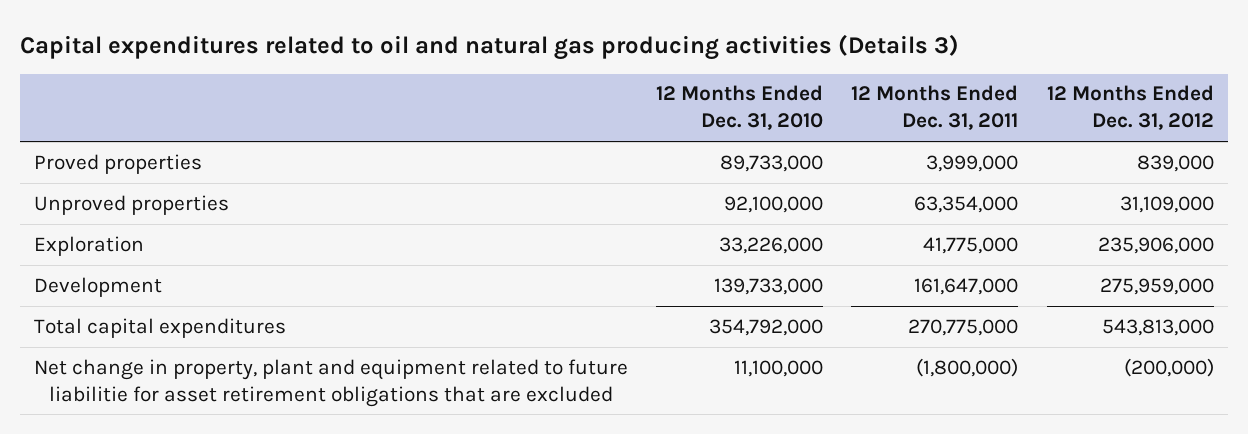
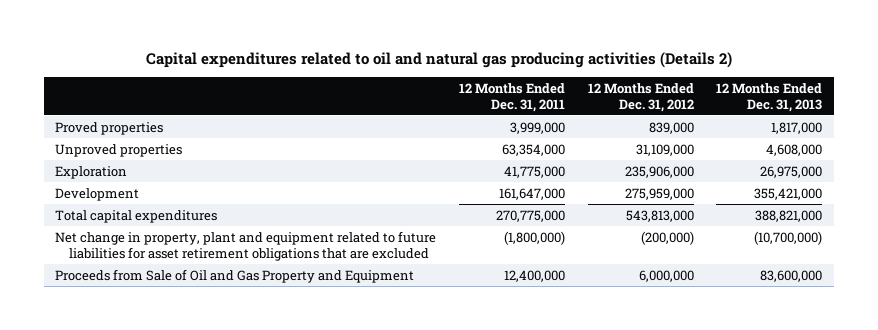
[19,33,959,60] Capital expenditures related to oil and natural gas producing activities (Details 3) -> [145,52,732,69] Capital expenditures related to oil and natural gas producing activities (Details 2)
[656,85,824,131] 12 Months Ended Dec. 31, 2010 -> none
none -> [716,82,823,112] 12 Months Ended Dec. 31, 2013
[34,358,629,407] Net change in property, plant and equipment related to future liabilitie for asset retirement obligations that are excluded -> [55,230,437,261] Net change in property, plant and equipment related to future liabilities for asset retirement obligations that are excluded
none -> [55,268,415,283] Proceeds from Sale of Oil and Gas Property and Equipment

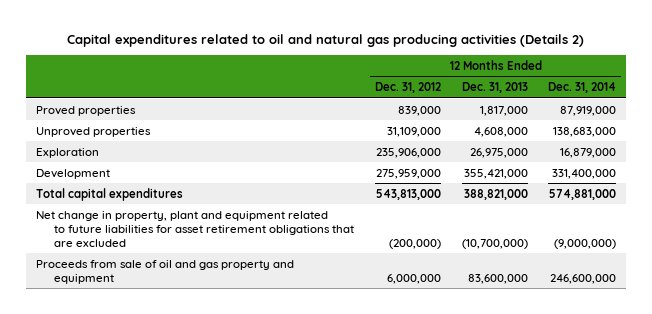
[458,82,565,112] 12 Months Ended Dec. 31, 2011 -> none
none -> [548,82,617,94] Dec. 31, 2014
[55,268,415,283] Proceeds from Sale of Oil and Gas Property and Equipment -> [36,259,295,284] Proceeds from sale of oil and gas property and equipment

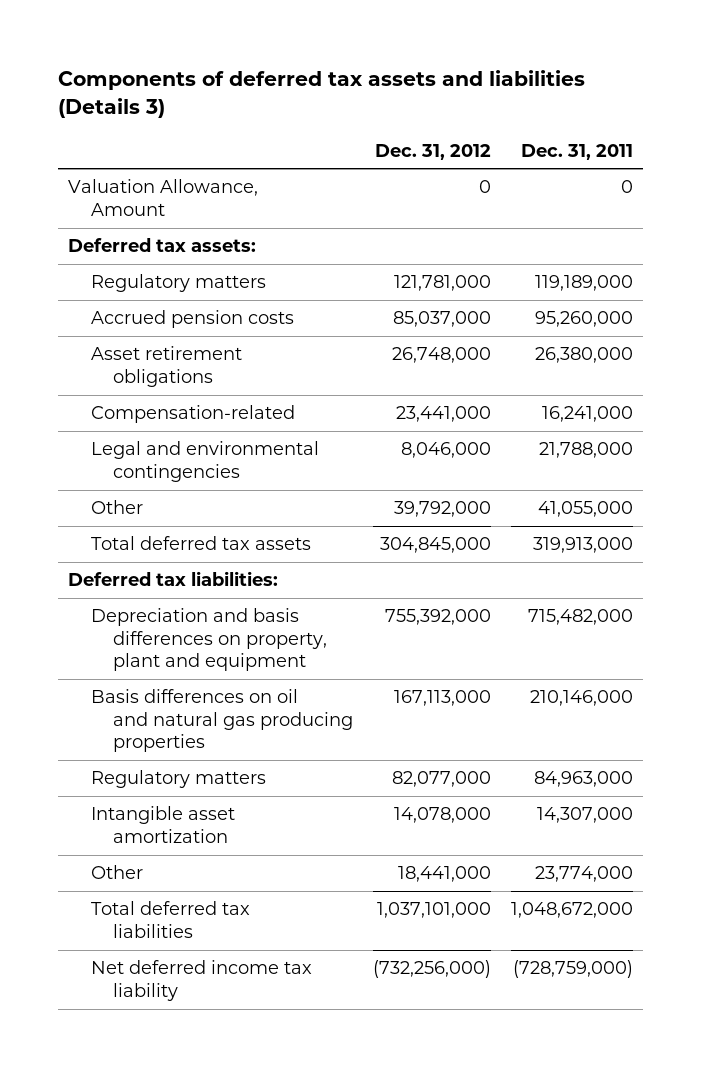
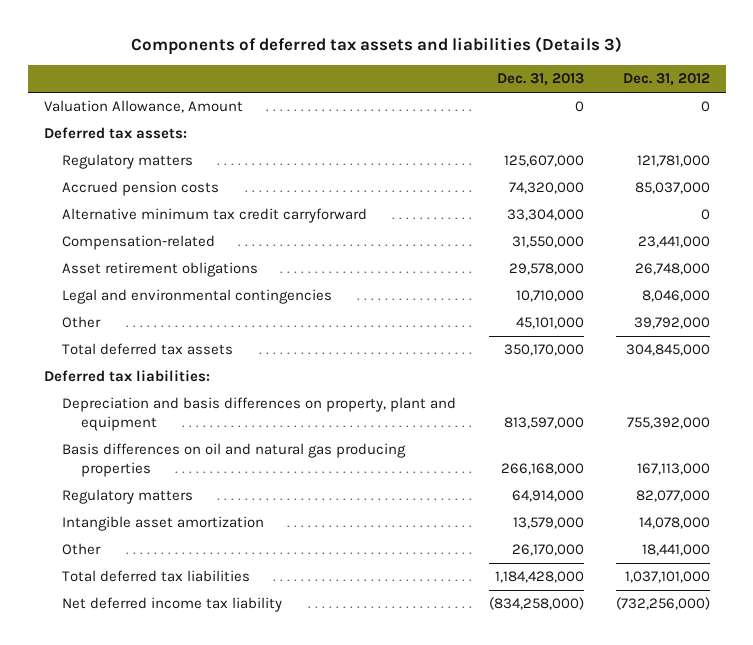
[521,143,634,160] Dec. 31, 2011 -> none
none -> [496,73,584,87] Dec. 31, 2013
none -> [62,208,368,224] Alternative minimum tax credit carryforward
[90,346,242,387] Asset retirement obligations -> [62,262,259,278] Asset retirement obligations

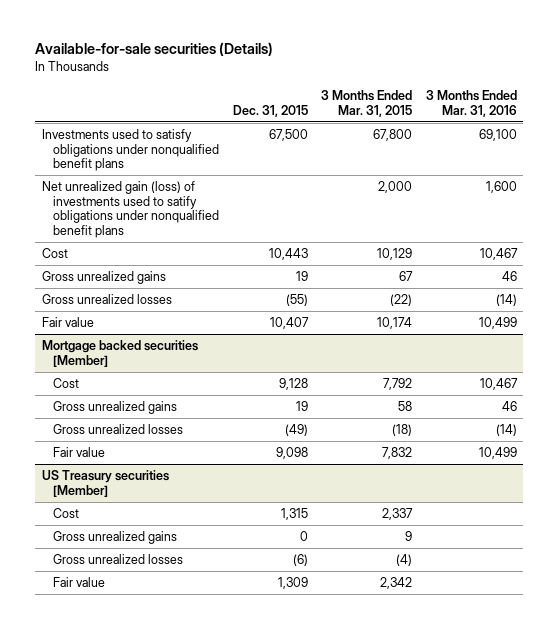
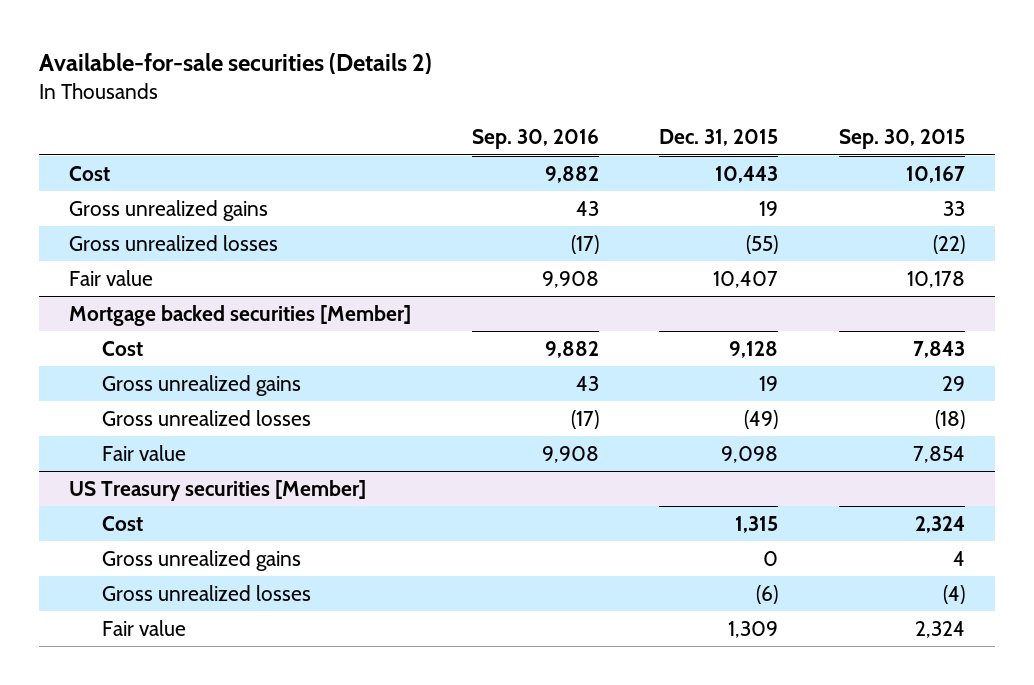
[34,42,273,57] Available-for-sale securities (Details) -> [38,53,432,75] Available-for-sale securities (Details 2)
[321,90,413,117] 3 Months Ended Mar. 31, 2015 -> none
[425,90,517,117] 3 Months Ended Mar. 31, 2016 -> none
none -> [471,129,599,150] Sep. 30, 2016
none -> [839,129,966,150] Sep. 30, 2015
[41,129,220,172] Investments used to satisfy obligations under nonqualified benefit plans -> none
[41,181,220,239] Net unrealized gain (loss) of investments used to satify obligations under nonqualified benefit plans -> none

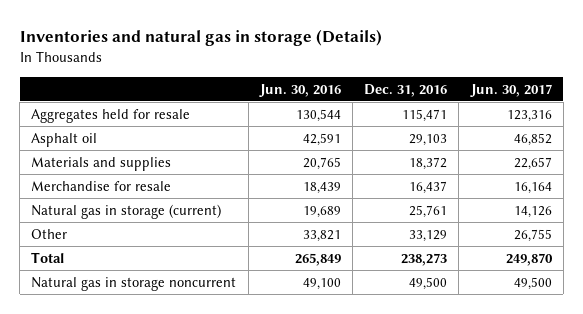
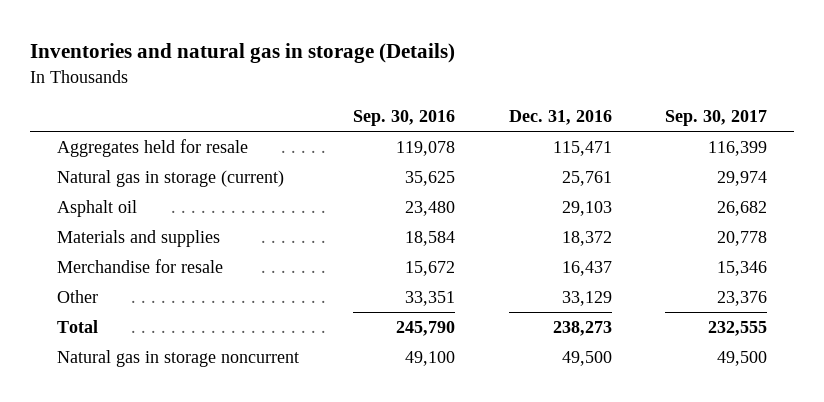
[258,83,341,97] Jun. 30, 2016 -> none
[469,83,552,97] Jun. 30, 2017 -> none
none -> [352,109,455,126] Sep. 30, 2016
none -> [665,109,768,126] Sep. 30, 2017
[31,203,222,219] Natural gas in storage (current) -> [56,169,284,187] Natural gas in storage (current)

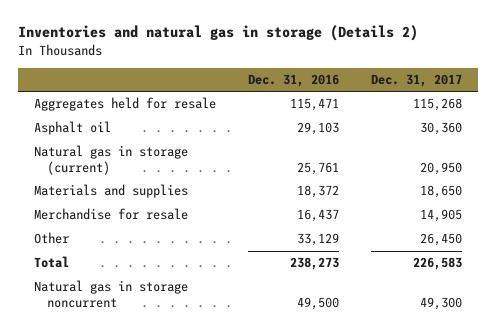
[30,43,456,64] Inventories and natural gas in storage (Details) -> [17,25,418,42] Inventories and natural gas in storage (Details 2)
[352,109,455,126] Sep. 30, 2016 -> none
[665,109,768,126] Sep. 30, 2017 -> none
none -> [370,73,462,87] Dec. 31, 2017
[56,169,284,187] Natural gas in storage (current) -> [33,145,188,175] Natural gas in storage (current)

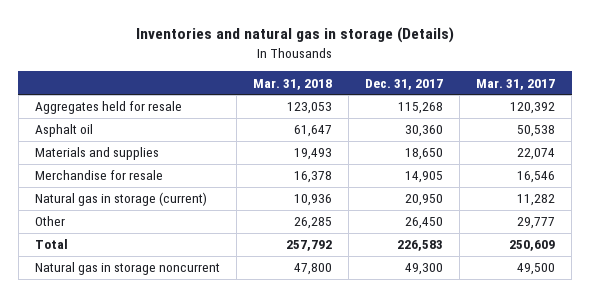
[17,25,418,42] Inventories and natural gas in storage (Details 2) -> [135,27,454,44] Inventories and natural gas in storage (Details)
[247,73,339,87] Dec. 31, 2016 -> none
none -> [252,78,332,90] Mar. 31, 2018
none -> [476,78,556,90] Mar. 31, 2017
[33,145,188,175] Natural gas in storage (current) -> [34,192,207,207] Natural gas in storage (current)

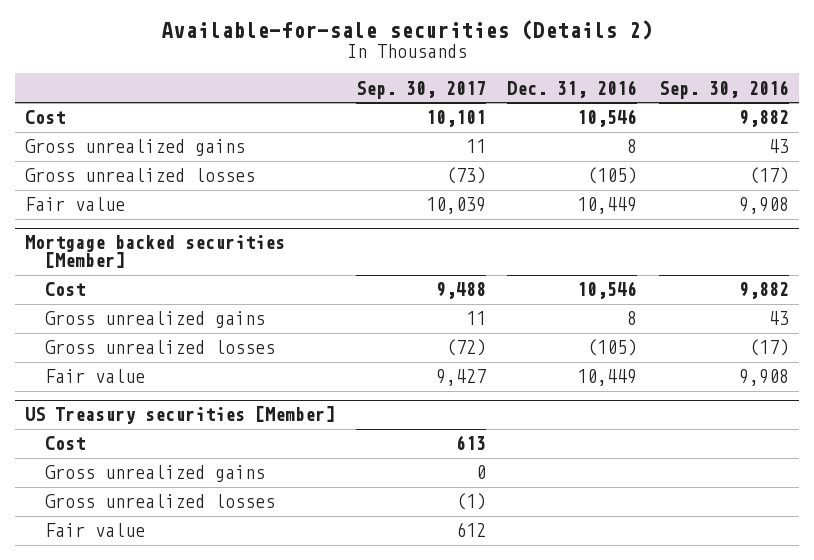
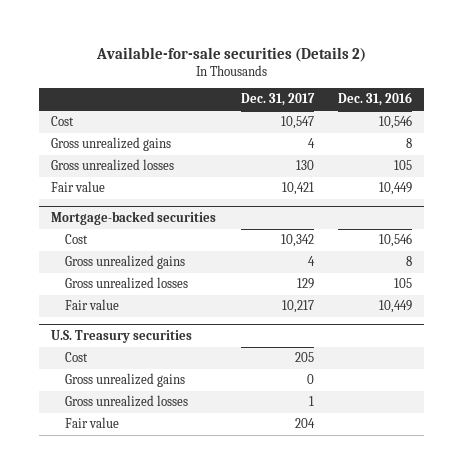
[356,80,487,99] Sep. 30, 2017 -> none
[658,79,789,99] Sep. 30, 2016 -> none
none -> [240,93,315,107] Dec. 31, 2017
[587,167,638,185] (105) -> [393,160,412,171] 105
[25,235,286,269] Mortgage backed securities [Member] -> [51,211,217,226] Mortgage-backed securities
[587,339,638,357] (105) -> [393,278,412,289] 105
[25,406,336,425] US Treasury securities [Member] -> [51,330,193,344] U.S. Treasury securities

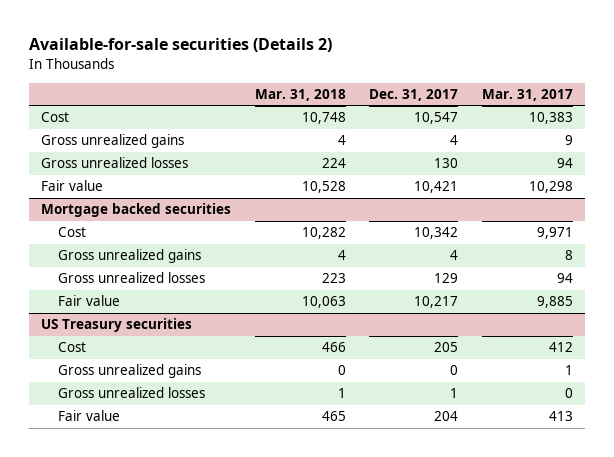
[337,92,412,107] Dec. 31, 2016 -> none
none -> [254,88,346,101] Mar. 31, 2018
none -> [481,88,573,101] Mar. 31, 2017
[51,211,217,226] Mortgage-backed securities -> [40,203,231,218] Mortgage backed securities
[51,330,193,344] U.S. Treasury securities -> [40,318,192,333] US Treasury securities

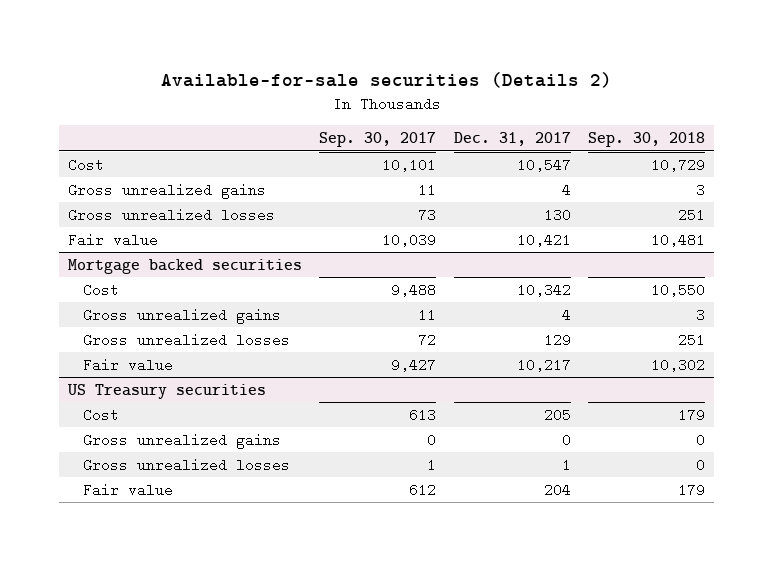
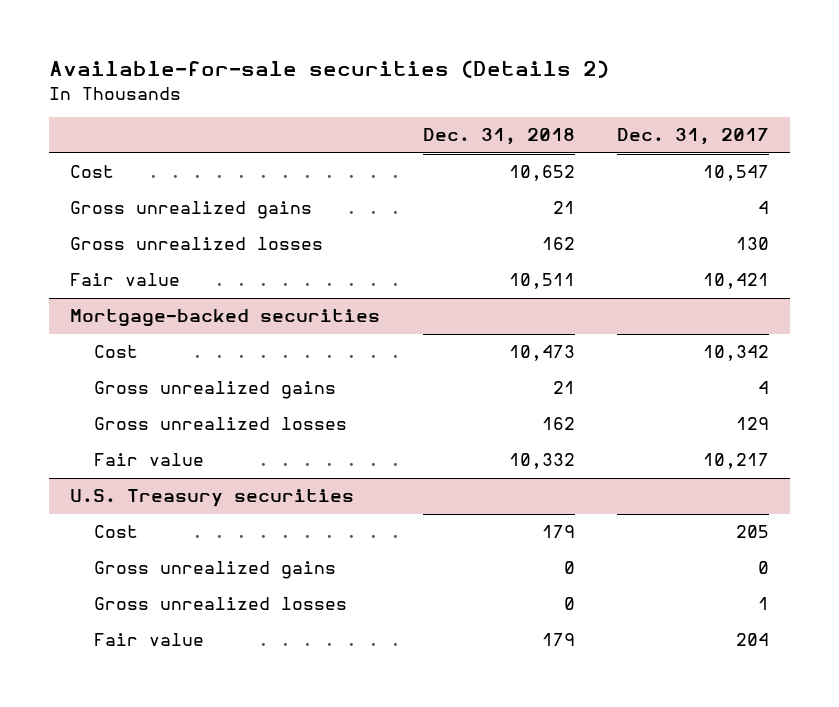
[319,132,437,148] Sep. 30, 2017 -> none
[588,132,706,148] Sep. 30, 2018 -> none
none -> [422,128,575,146] Dec. 31, 2018
[67,258,302,274] Mortgage backed securities -> [70,309,381,328] Mortgage-backed securities
[66,383,266,399] US Treasury securities -> [70,489,355,508] U.S. Treasury securities

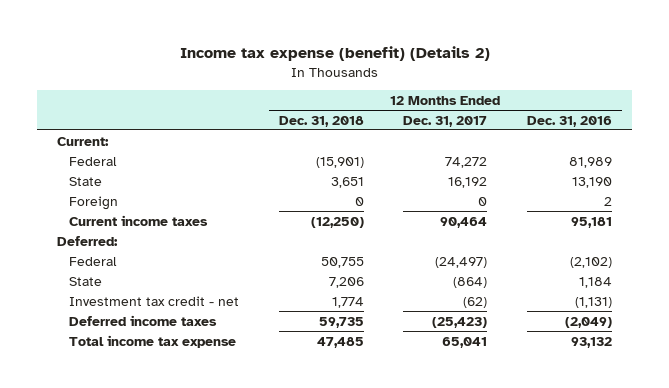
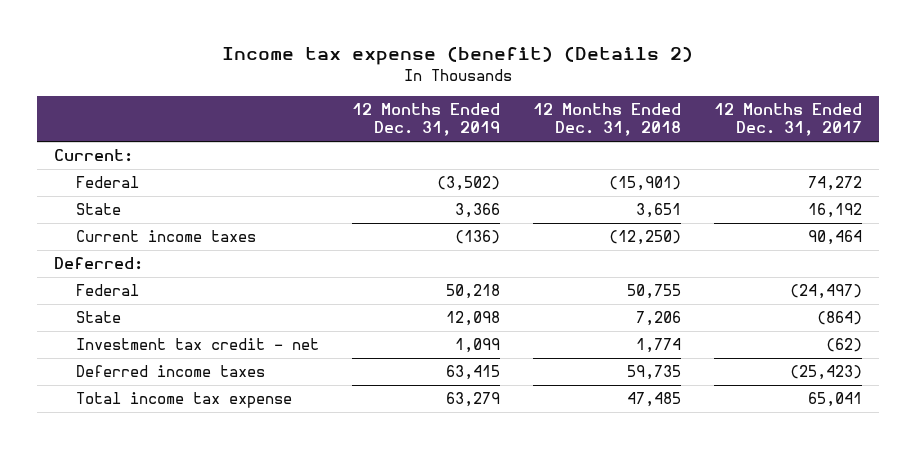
[527,115,613,127] Dec. 31, 2016 -> none
none -> [351,102,500,137] 12 Months Ended Dec. 31, 2019
[68,195,118,210] Foreign -> none

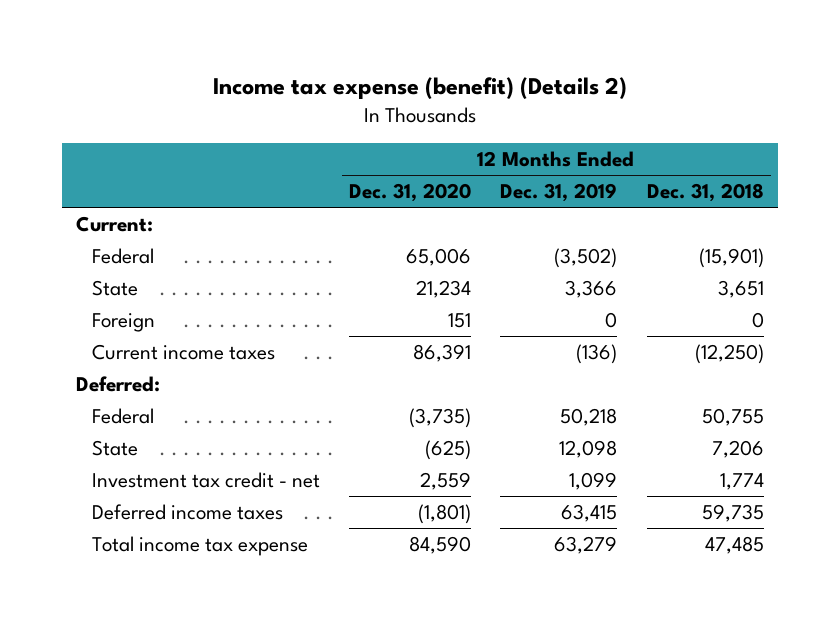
[714,102,863,137] 12 Months Ended Dec. 31, 2017 -> none
none -> [348,183,471,203] Dec. 31, 2020
none -> [91,312,155,332] Foreign

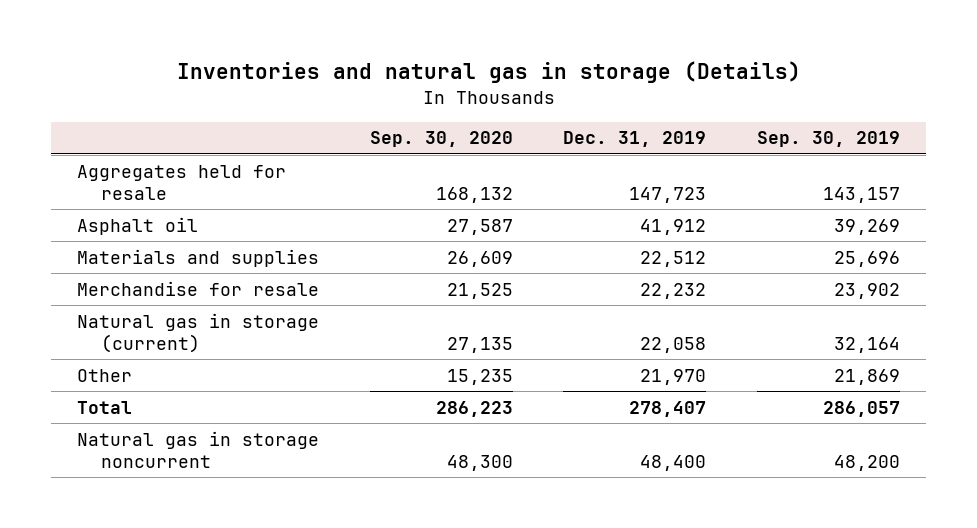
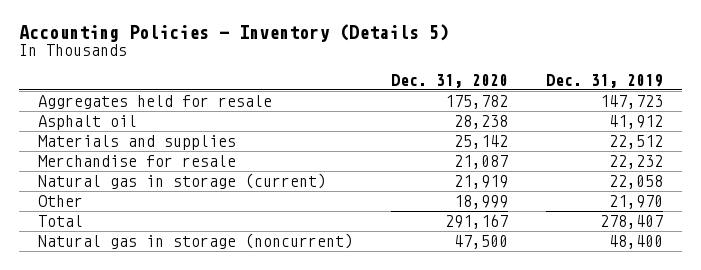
[176,61,801,84] Inventories and natural gas in storage (Details) -> [19,24,450,43] Accounting Policies - Inventory (Details 5)
[369,131,513,148] Sep. 30, 2020 -> none
[757,131,901,148] Sep. 30, 2019 -> none
none -> [391,73,509,88] Dec. 31, 2020
[76,430,319,468] Natural gas in storage noncurrent -> [38,233,354,250] Natural gas in storage (noncurrent)

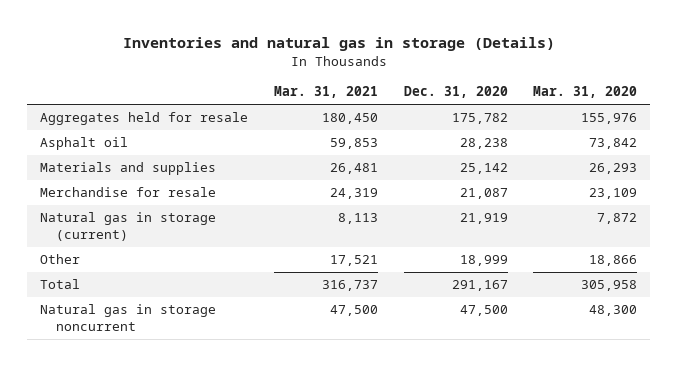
[19,24,450,43] Accounting Policies - Inventory (Details 5) -> [122,36,555,51] Inventories and natural gas in storage (Details)
[546,73,664,88] Dec. 31, 2019 -> none
none -> [273,86,378,99] Mar. 31, 2021
none -> [533,86,638,99] Mar. 31, 2020
[38,233,354,250] Natural gas in storage (noncurrent) -> [40,304,217,332] Natural gas in storage noncurrent

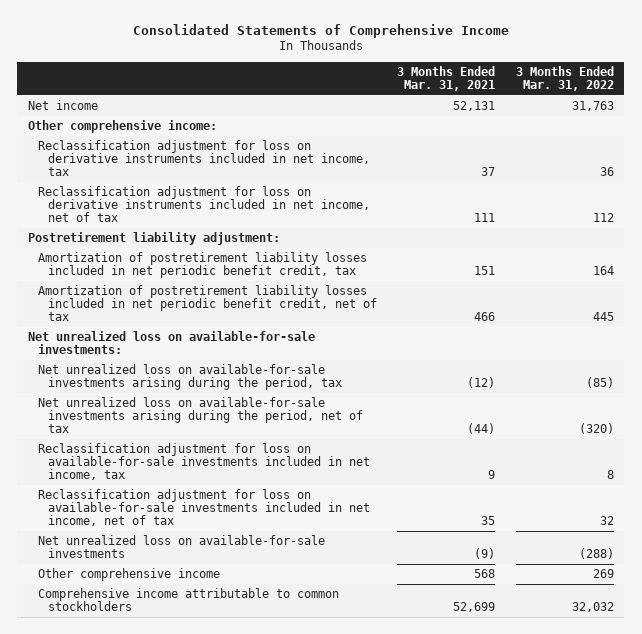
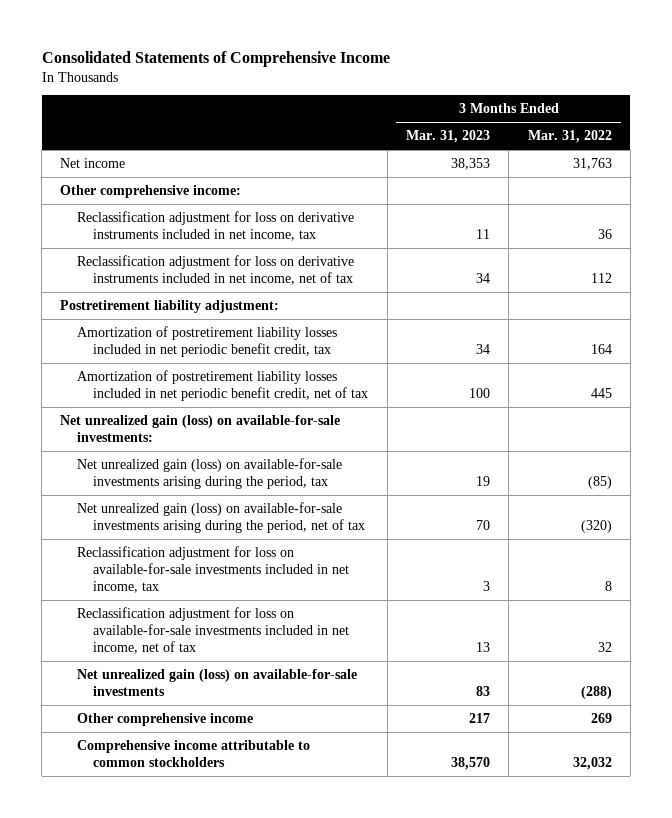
[397,65,496,91] 3 Months Ended Mar. 31, 2021 -> none
none -> [405,130,490,144] Mar. 31, 2023
[27,331,315,355] Net unrealized loss on available-for-sale investments: -> [60,414,341,442] Net unrealized gain (loss) on available-for-sale investments:
[37,364,342,391] Net unrealized loss on available-for-sale investments arising during the period, tax -> [76,457,342,489] Net unrealized gain (loss) on available-for-sale investments arising during the period, tax
[37,397,363,434] Net unrealized loss on available-for-sale investments arising during the period, net of tax -> [76,501,366,533] Net unrealized gain (loss) on available-for-sale investments arising during the period, net of tax
[37,535,325,559] Net unrealized loss on available-for-sale investments -> [76,668,357,696] Net unrealized gain (loss) on available-for-sale investments

